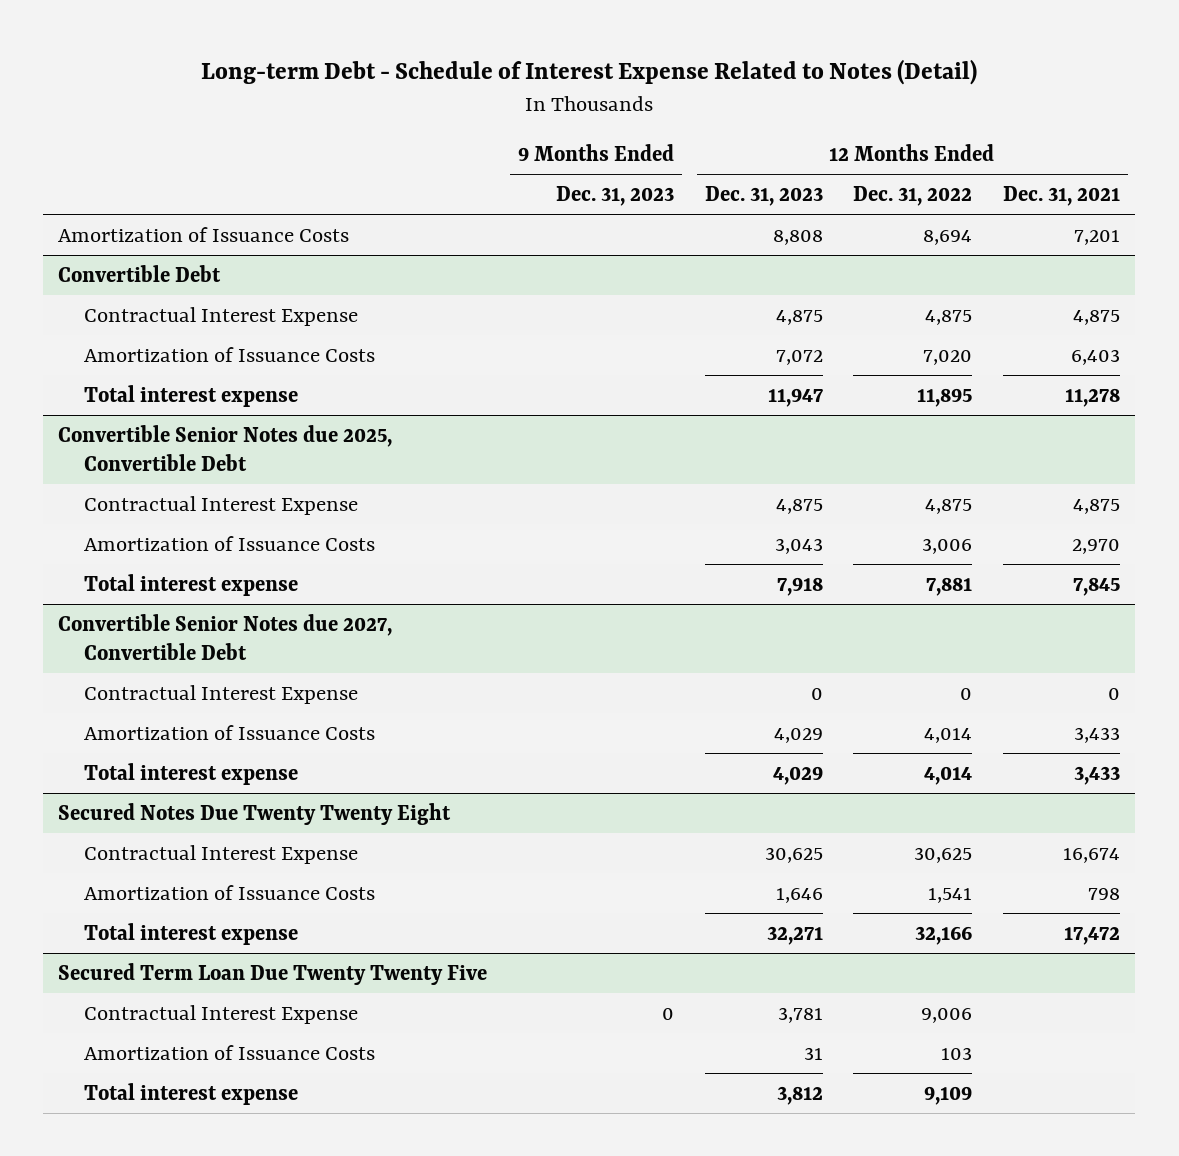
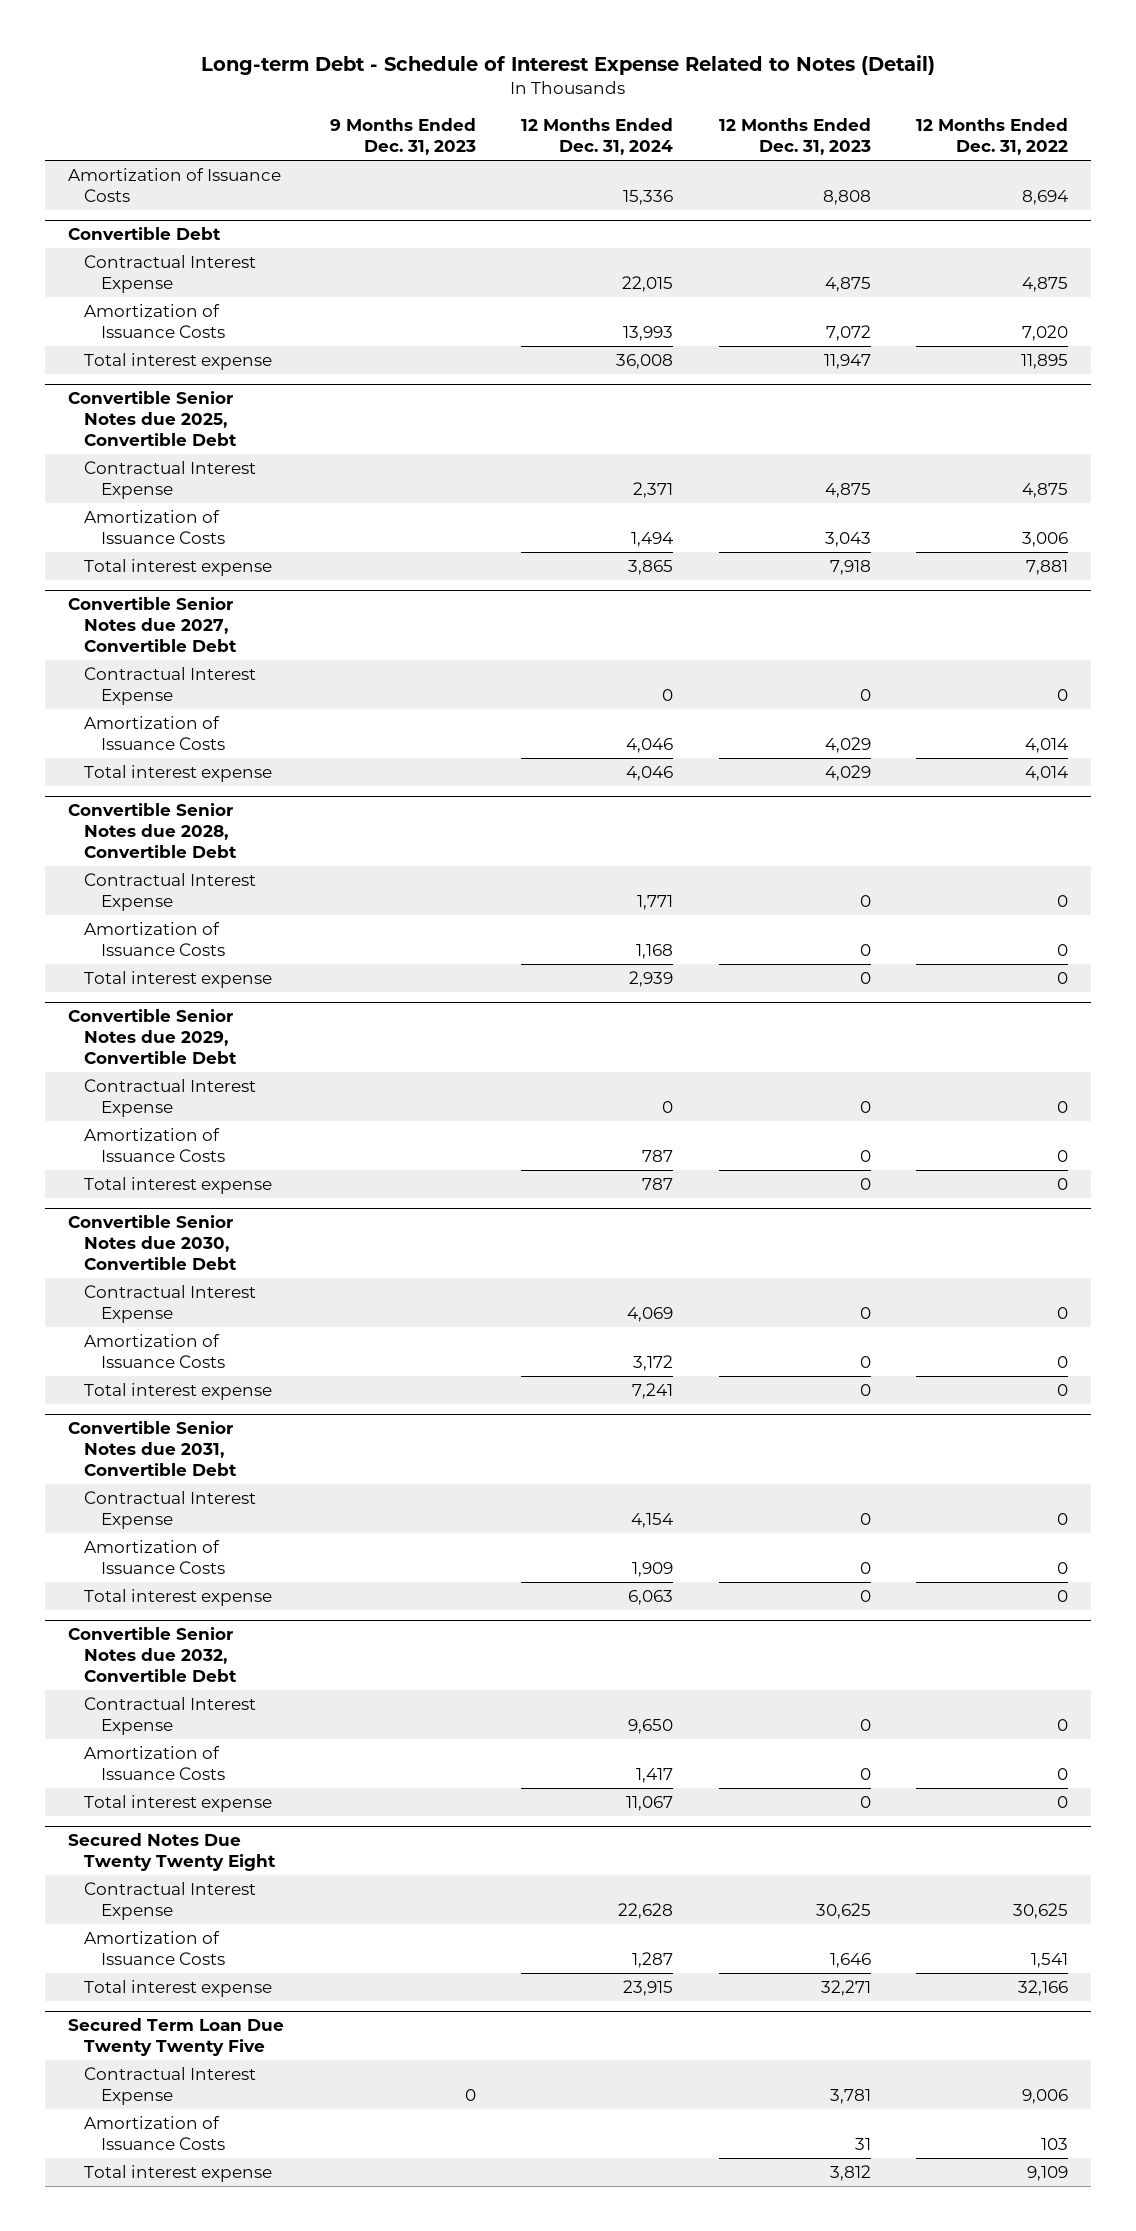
[1003,186,1121,207] Dec. 31, 2021 -> none
none -> [521,118,674,156] 12 Months Ended Dec. 31, 2024
none -> [67,803,238,858] Convertible Senior Notes due 2028, Convertible Debt
none -> [84,872,257,911] Contractual Interest Expense
none -> [84,921,226,956] Amortization of Issuance Costs
none -> [84,970,273,988] Total interest expense
none -> [67,1009,238,1064] Convertible Senior Notes due 2029, Convertible Debt
none -> [84,1078,257,1117] Contractual Interest Expense
none -> [84,1127,226,1162] Amortization of Issuance Costs
none -> [84,1176,273,1194] Total interest expense
none -> [67,1215,238,1270] Convertible Senior Notes due 2030, Convertible Debt
none -> [84,1284,257,1323] Contractual Interest Expense
none -> [84,1333,226,1368] Amortization of Issuance Costs
none -> [84,1382,273,1400] Total interest expense
none -> [67,1421,238,1476] Convertible Senior Notes due 2031, Convertible Debt
none -> [84,1490,257,1529] Contractual Interest Expense
none -> [84,1539,226,1574] Amortization of Issuance Costs
none -> [84,1588,273,1606] Total interest expense
none -> [67,1627,238,1682] Convertible Senior Notes due 2032, Convertible Debt
none -> [84,1696,257,1735] Contractual Interest Expense
none -> [84,1745,226,1780] Amortization of Issuance Costs
none -> [84,1794,273,1812] Total interest expense

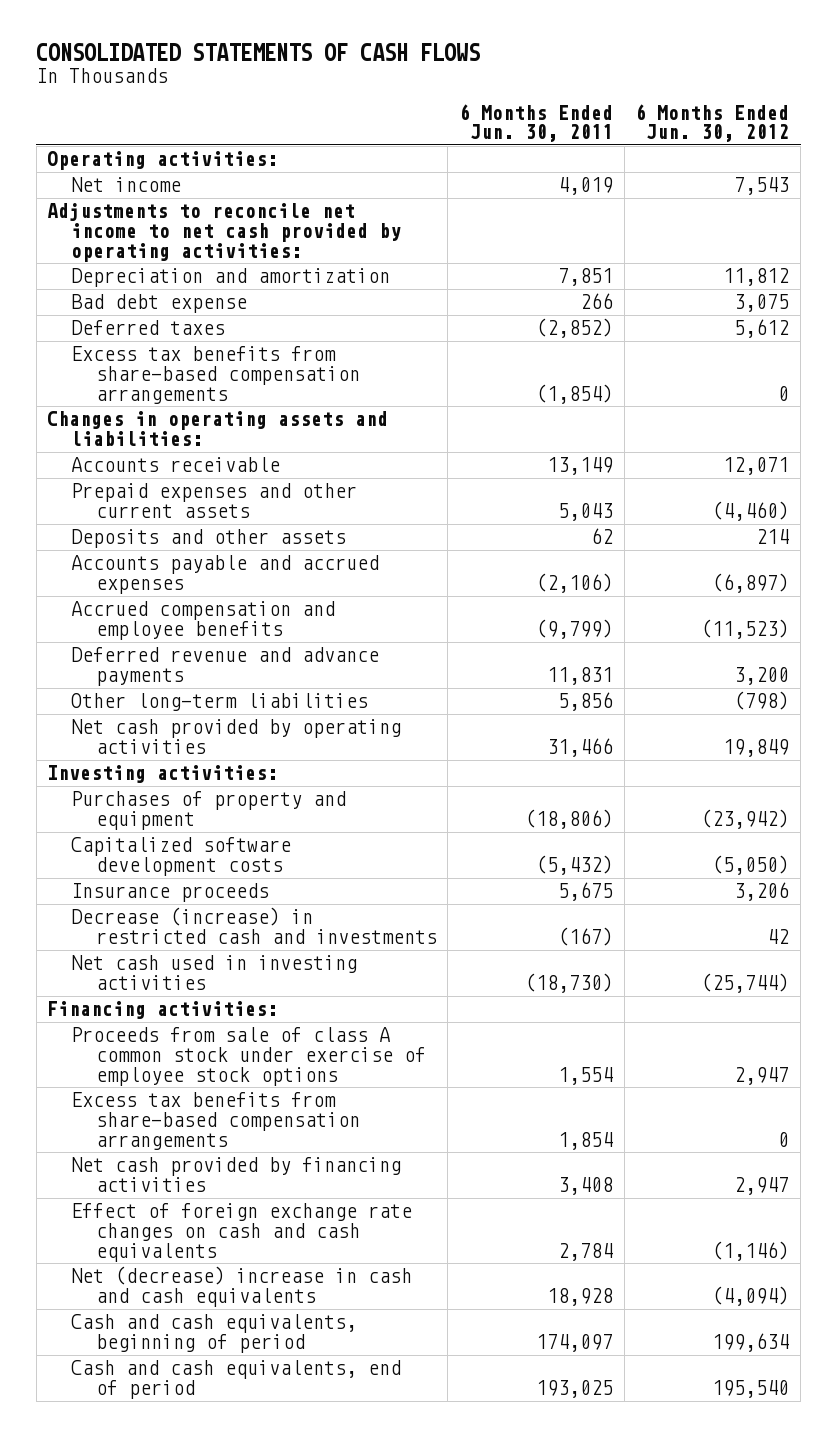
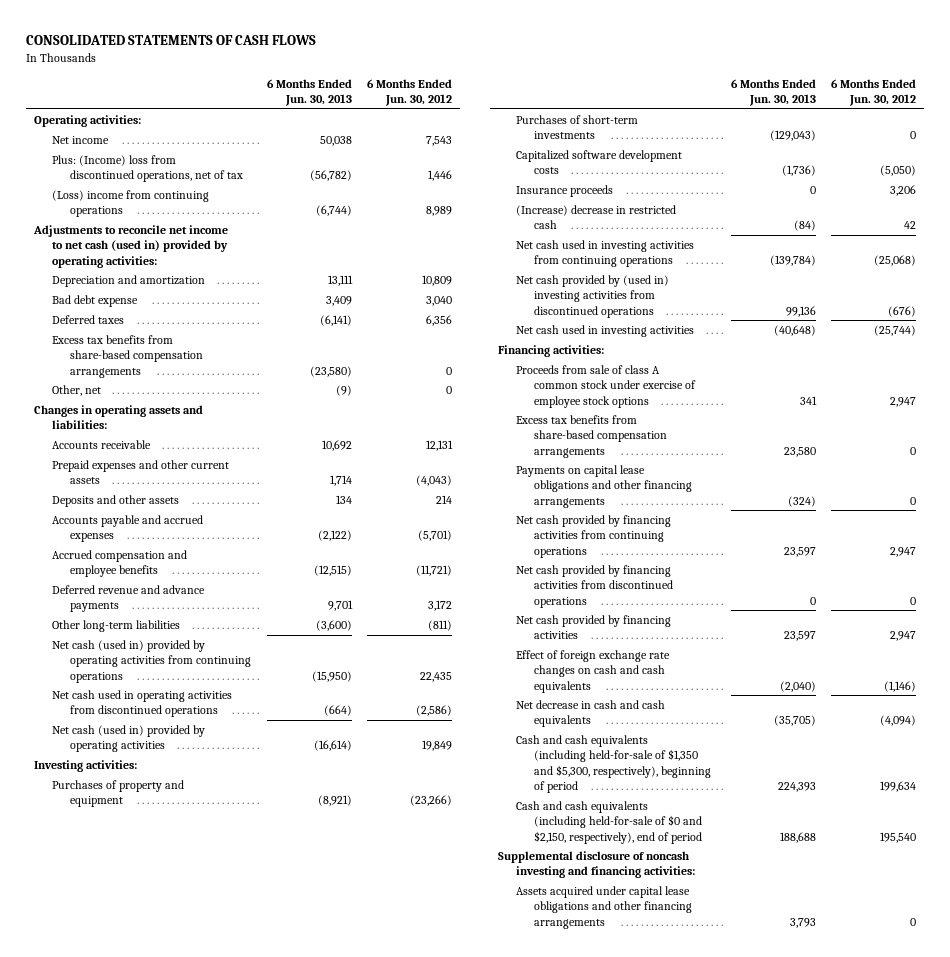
[458,103,613,143] 6 Months Ended Jun. 30, 2011 -> none
none -> [266,78,352,107] 6 Months Ended Jun. 30, 2013
none -> [52,154,244,183] Plus: (Income) loss from discontinued operations, net of tax
none -> [52,189,210,218] (Loss) income from continuing operations
[47,203,402,262] Adjustments to reconcile net income to net cash provided by operating activities: -> [33,224,229,268] Adjustments to reconcile net income to net cash (used in) provided by operating activities:
[723,268,790,287] 11,812 -> [422,274,453,286] 10,809
[734,294,790,313] 3,075 -> [426,295,453,306] 3,040
[734,319,790,339] 5,612 -> [426,314,453,326] 6,356
none -> [52,384,102,396] Other, net
[723,457,790,476] 12,071 -> [426,439,454,451] 12,131
[712,501,790,522] (4,460) -> [416,475,453,487] (4,043)
[712,573,790,594] (6,897) -> [418,530,453,542] (5,701)
[701,619,790,640] (11,523) -> [416,565,453,577] (11,721)
[734,667,790,686] 3,200 -> [428,600,453,612] 3,172
[734,691,790,711] (798) -> [428,619,453,631] (811)
none -> [52,639,252,683] Net cash (used in) provided by operating activities from continuing operations
none -> [52,689,233,718] Net cash used in operating activities from discontinued operations
[71,719,402,755] Net cash provided by operating activities -> [52,724,206,753] Net cash (used in) provided by operating activities
[701,809,790,830] (23,942) -> [410,795,453,807] (23,266)
none -> [516,114,639,140] Purchases of short-term investments
[71,907,437,945] Decrease (increase) in restricted cash and investments -> [516,204,677,230] (Increase) decrease in restricted cash
none -> [516,239,695,268] Net cash used in investing activities from continuing operations
none -> [516,274,670,318] Net cash provided by (used in) investing activities from discontinued operations
none -> [516,464,693,508] Payments on capital lease obligations and other financing arrangements
none -> [516,514,672,558] Net cash provided by financing activities from continuing operations
none -> [516,564,674,608] Net cash provided by financing activities from discontinued operations
[71,1266,413,1308] Net (decrease) increase in cash and cash equivalents -> [516,699,666,728] Net decrease in cash and cash equivalents
[71,1314,358,1354] Cash and cash equivalents, beginning of period -> [516,734,712,793] Cash and cash equivalents (including held-for-sale of $1,350 and $5,300, respectively), beginning of period
[71,1360,402,1400] Cash and cash equivalents, end of period -> [516,800,703,844] Cash and cash equivalents (including held-for-sale of $0 and $2,150, respectively), end of period
none -> [498,850,696,879] Supplemental disclosure of noncash investing and financing activities:
none -> [516,885,693,929] Assets acquired under capital lease obligations and other financing arrangements

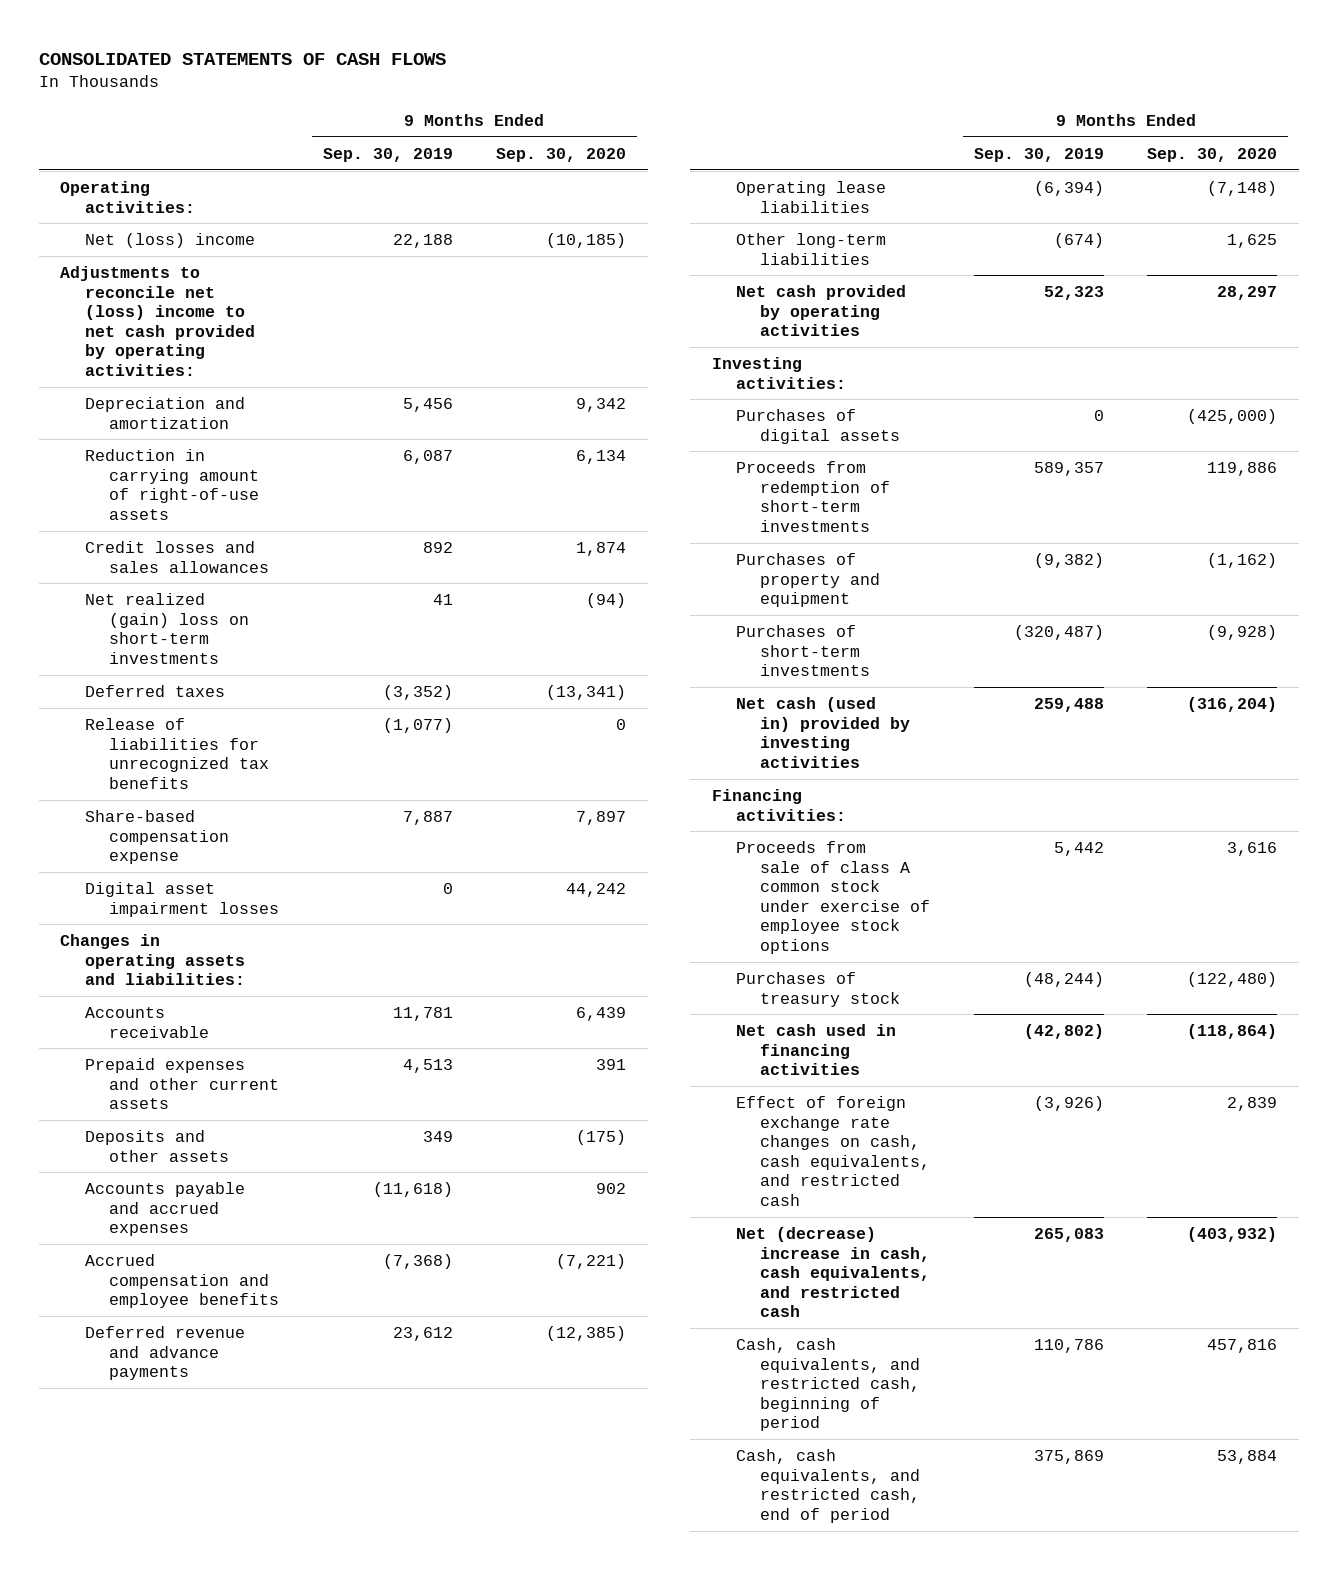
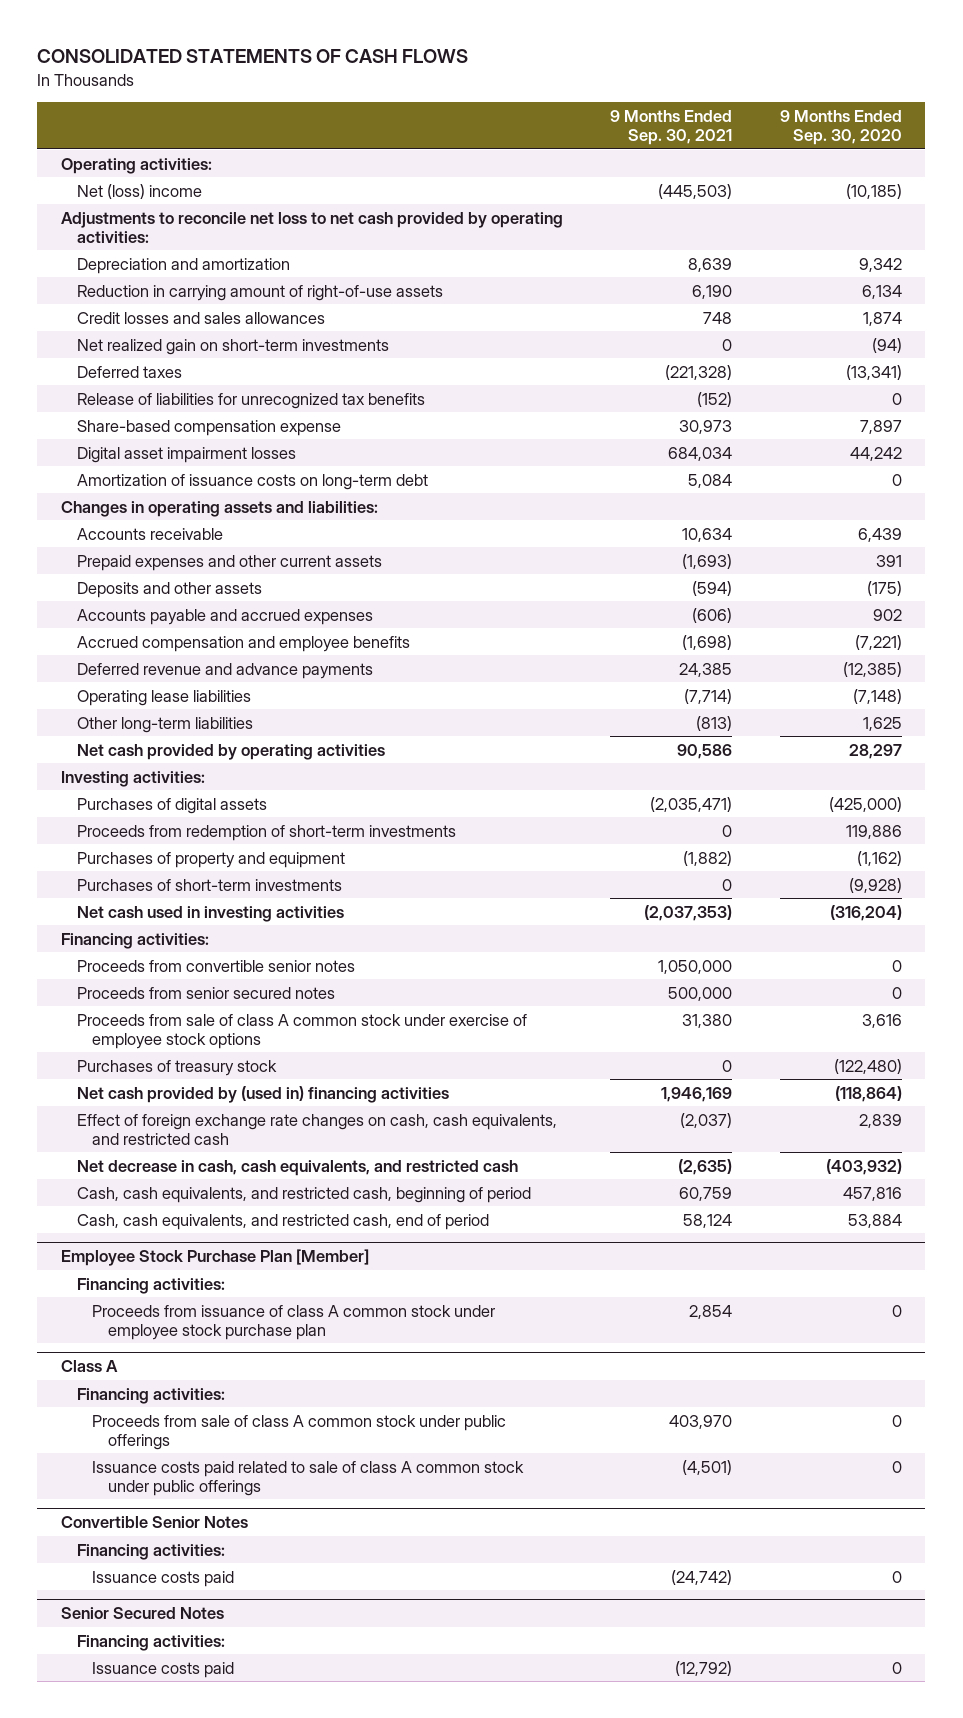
[322,147,453,162] Sep. 30, 2019 -> none
none -> [610,110,733,146] 9 Months Ended Sep. 30, 2021
[60,265,255,377] Adjustments to reconcile net (loss) income to net cash provided by operating activities: -> [61,211,564,243] Adjustments to reconcile net loss to net cash provided by operating activities:
[84,592,250,664] Net realized (gain) loss on short-term investments -> [76,338,389,355] Net realized gain on short-term investments
none -> [76,473,428,490] Amortization of issuance costs on long-term debt
[735,696,911,768] Net cash (used in) provided by investing activities -> [76,905,344,922] Net cash used in investing activities
none -> [76,959,355,972] Proceeds from convertible senior notes
none -> [76,986,335,999] Proceeds from senior secured notes
[735,1023,896,1076] Net cash used in financing activities -> [76,1085,449,1103] Net cash provided by (used in) financing activities
[735,1226,931,1318] Net (decrease) increase in cash, cash equivalents, and restricted cash -> [76,1159,518,1176] Net decrease in cash, cash equivalents, and restricted cash
none -> [61,1249,370,1267] Employee Stock Purchase Plan [Member]
none -> [76,1277,225,1294] Financing activities:
none -> [92,1304,496,1340] Proceeds from issuance of class A common stock under employee stock purchase plan
none -> [61,1360,119,1373] Class A
none -> [76,1387,225,1404] Financing activities:
none -> [92,1414,507,1450] Proceeds from sale of class A common stock under public offerings
none -> [92,1460,525,1496] Issuance costs paid related to sale of class A common stock under public offerings
none -> [61,1516,249,1529] Convertible Senior Notes
none -> [76,1543,225,1560] Financing activities:
none -> [92,1570,235,1587] Issuance costs paid
none -> [61,1607,225,1620] Senior Secured Notes
none -> [76,1634,225,1651] Financing activities:
none -> [92,1661,235,1678] Issuance costs paid

